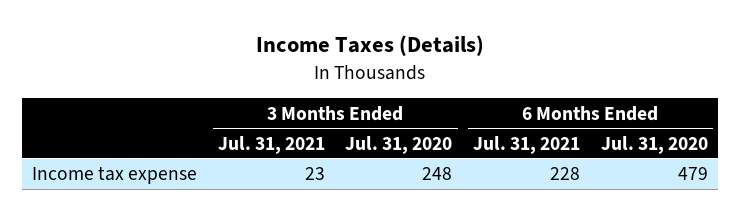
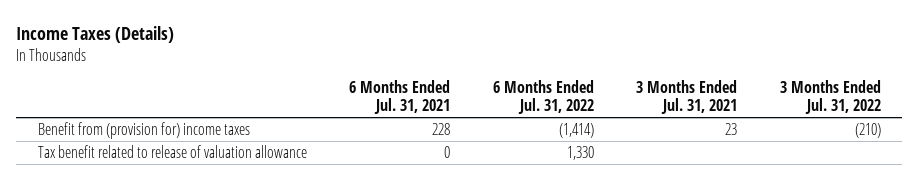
[345,135,453,154] Jul. 31, 2020 -> none
[600,135,708,154] Jul. 31, 2020 -> none
none -> [492,80,594,115] 6 Months Ended Jul. 31, 2022
none -> [779,80,881,115] 3 Months Ended Jul. 31, 2022
[31,166,197,185] Income tax expense -> [37,121,250,139] Benefit from (provision for) income taxes
none -> [37,144,307,158] Tax benefit related to release of valuation allowance

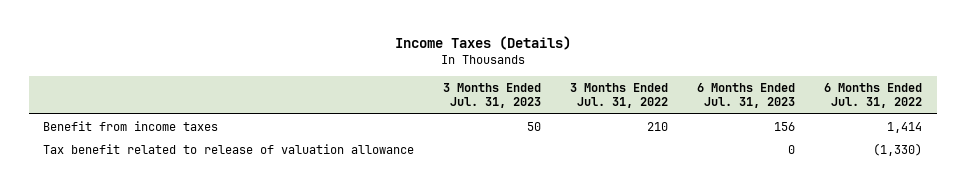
[349,80,451,115] 6 Months Ended Jul. 31, 2021 -> none
[636,80,738,115] 3 Months Ended Jul. 31, 2021 -> none
none -> [443,82,542,109] 3 Months Ended Jul. 31, 2023
none -> [697,82,796,109] 6 Months Ended Jul. 31, 2023
[37,121,250,139] Benefit from (provision for) income taxes -> [43,120,219,131] Benefit from income taxes
[558,122,594,138] (1,414) -> [887,121,923,133] 1,414
[854,122,881,138] (210) -> [647,121,669,131] 210
[566,145,594,160] 1,330 -> [873,142,923,156] (1,330)

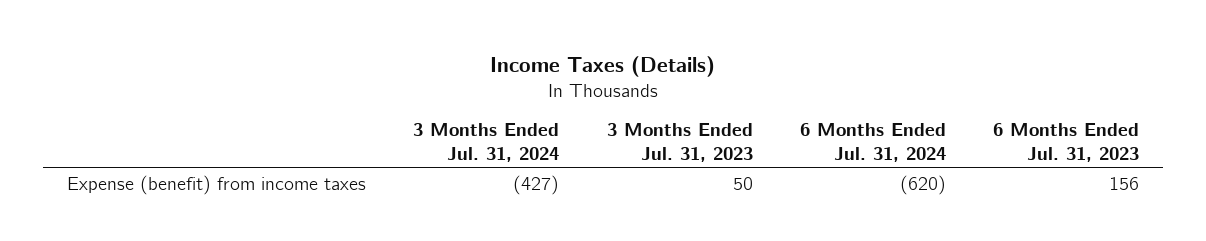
[570,82,669,109] 3 Months Ended Jul. 31, 2022 -> none
[824,82,923,109] 6 Months Ended Jul. 31, 2022 -> none
none -> [413,123,560,162] 3 Months Ended Jul. 31, 2024
none -> [800,123,947,162] 6 Months Ended Jul. 31, 2024
[43,143,415,154] Tax benefit related to release of valuation allowance -> none
[43,120,219,131] Benefit from income taxes -> [67,174,367,195] Expense (benefit) from income taxes

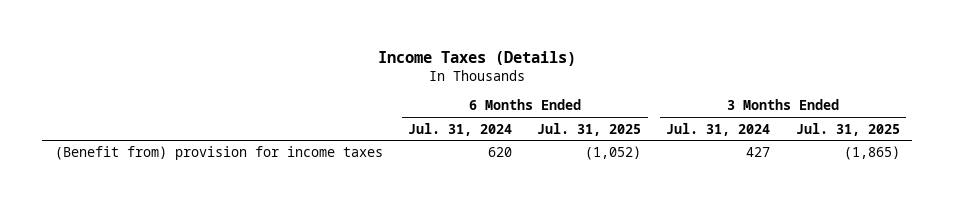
[606,123,753,162] 3 Months Ended Jul. 31, 2023 -> none
[993,123,1140,162] 6 Months Ended Jul. 31, 2023 -> none
none -> [537,122,642,136] Jul. 31, 2025
none -> [795,122,900,136] Jul. 31, 2025
[67,174,367,195] Expense (benefit) from income taxes -> [54,146,383,161] (Benefit from) provision for income taxes
[513,174,560,195] (427) -> [746,147,771,158] 427
[900,174,947,195] (620) -> [488,147,513,158] 620

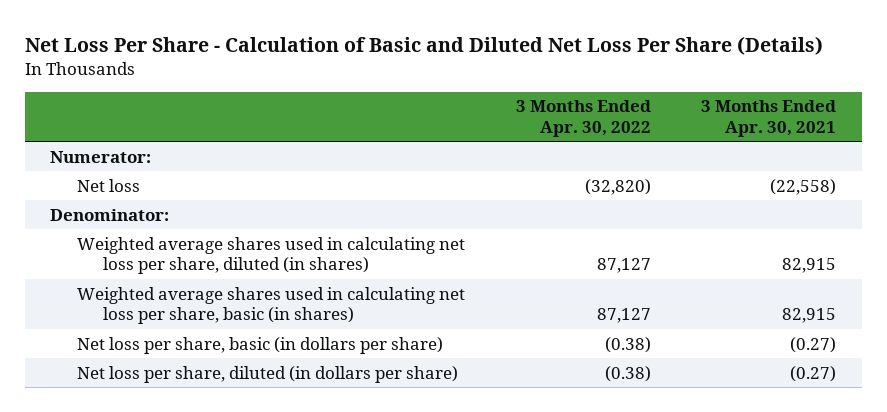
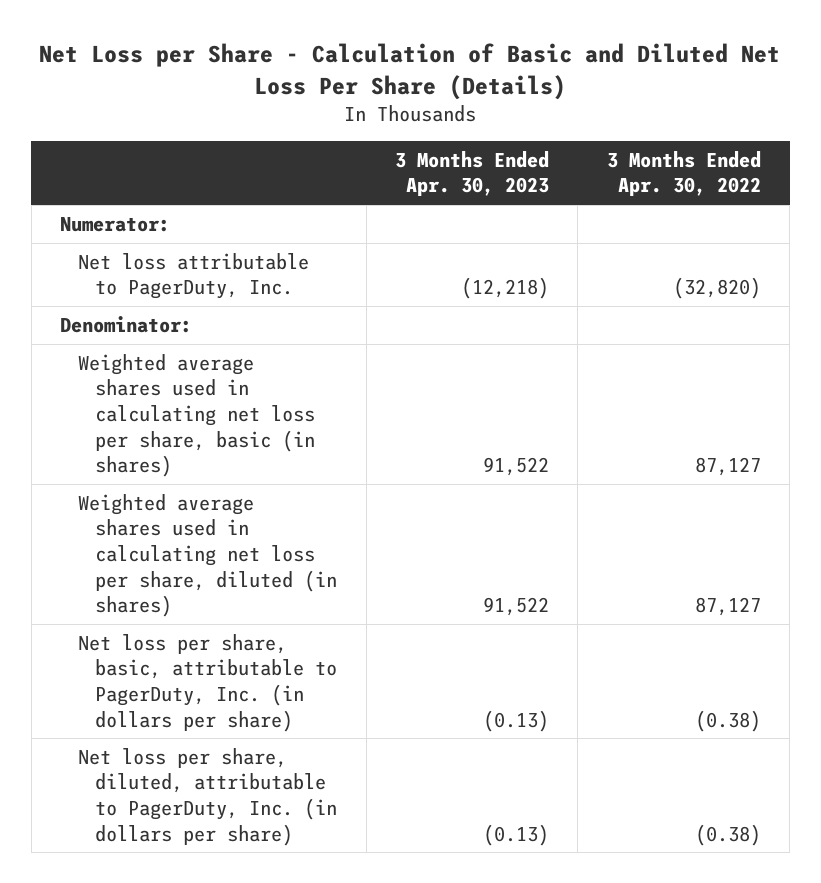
[25,35,824,55] Net Loss Per Share - Calculation of Basic and Diluted Net Loss Per Share (Details) -> [39,43,781,100] Net Loss per Share - Calculation of Basic and Diluted Net Loss Per Share (Details)
[701,100,837,137] 3 Months Ended Apr. 30, 2021 -> none
none -> [395,150,550,197] 3 Months Ended Apr. 30, 2023
[76,178,140,192] Net loss -> [77,252,309,300] Net loss attributable to PagerDuty, Inc.
[76,236,465,275] Weighted average shares used in calculating net loss per share, diluted (in shares) -> [77,493,338,618] Weighted average shares used in calculating net loss per share, diluted (in shares)
[76,336,443,354] Net loss per share, basic (in dollars per share) -> [77,633,338,732] Net loss per share, basic, attributable to PagerDuty, Inc. (in dollars per share)
[76,365,458,383] Net loss per share, diluted (in dollars per share) -> [77,747,338,846] Net loss per share, diluted, attributable to PagerDuty, Inc. (in dollars per share)

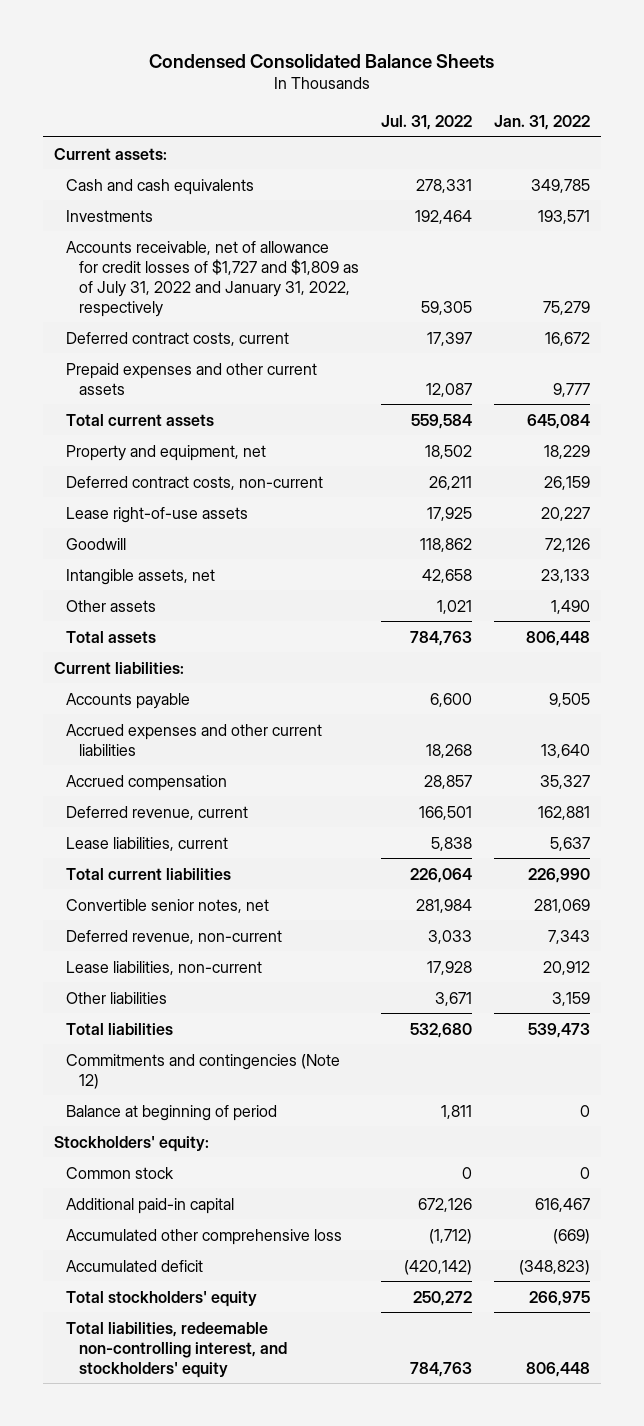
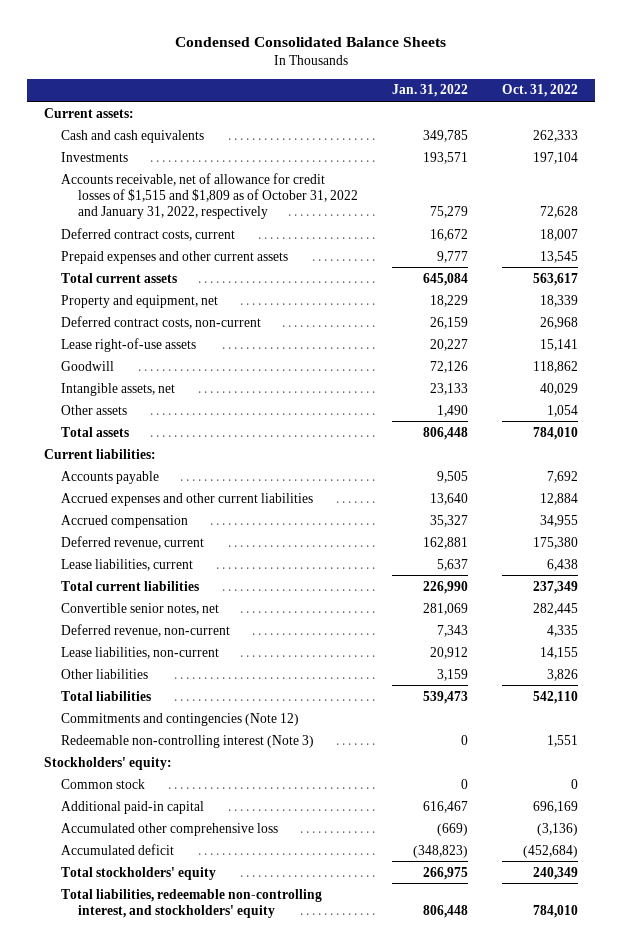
[380,115,472,131] Jul. 31, 2022 -> none
none -> [501,84,578,98] Oct. 31, 2022
[66,240,359,317] Accounts receivable, net of allowance for credit losses of $1,727 and $1,809 as of July 31, 2022 and January 31, 2022, respectively -> [60,172,358,220] Accounts receivable, net of allowance for credit losses of $1,515 and $1,809 as of October 31, 2022 and January 31, 2022, respectively
[66,1104,278,1121] Balance at beginning of period -> [60,734,314,748] Redeemable non-controlling interest (Note 3)

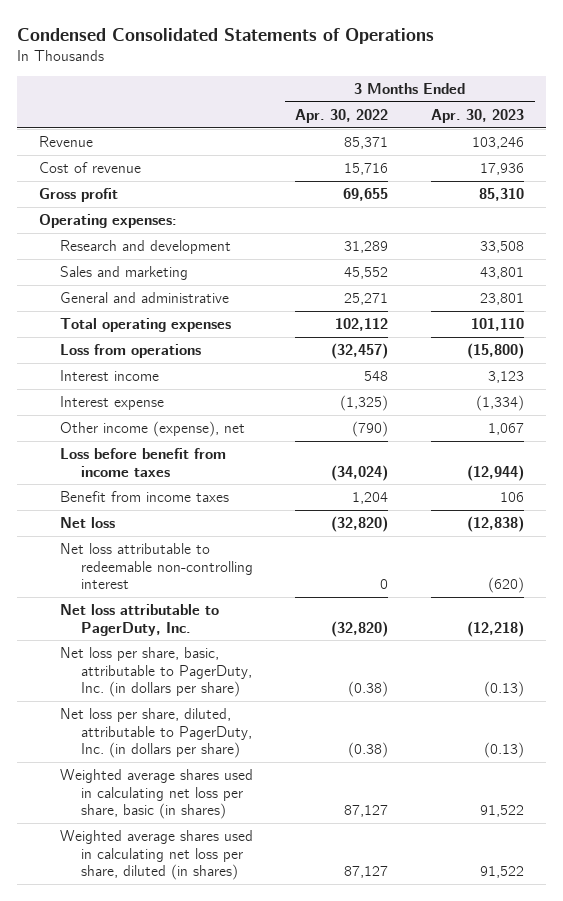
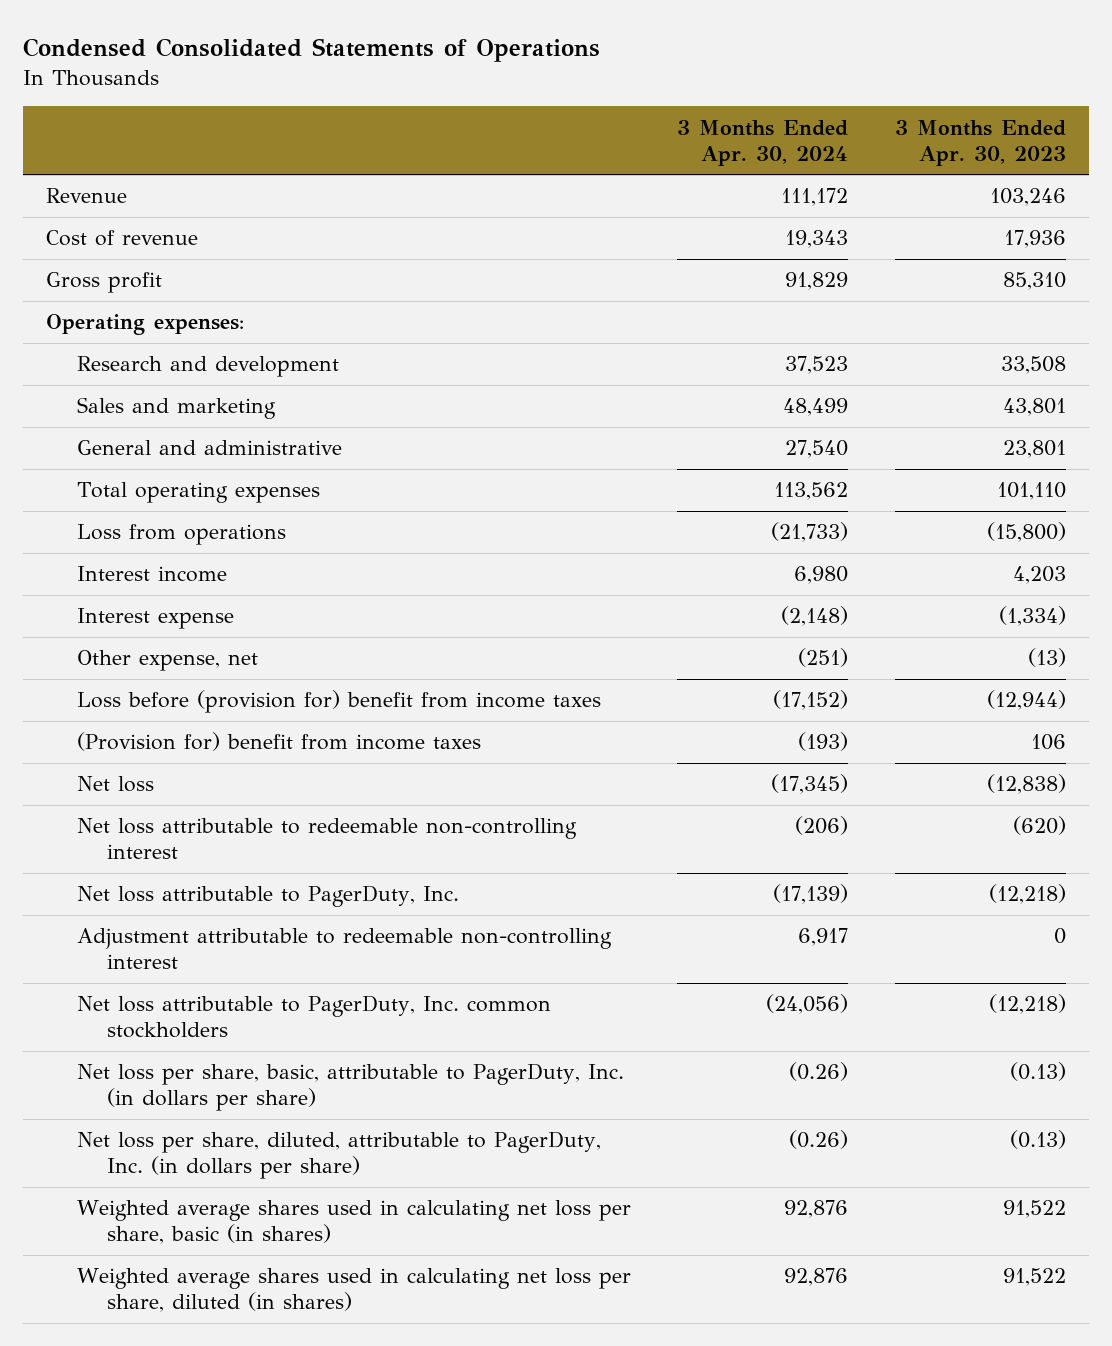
[295,108,389,123] Apr. 30, 2022 -> none
none -> [677,119,849,166] 3 Months Ended Apr. 30, 2024
[488,371,525,384] 3,123 -> [1012,566,1066,585] 4,203
[59,421,245,438] Other income (expense), net -> [76,650,258,672] Other expense, net
[488,423,525,436] 1,067 -> [1027,648,1066,668] (13)
[59,448,226,477] Loss before benefit from income taxes -> [76,690,601,714] Loss before (provision for) benefit from income taxes
[59,491,229,503] Benefit from income taxes -> [76,732,481,752] (Provision for) benefit from income taxes
none -> [76,928,612,970] Adjustment attributable to redeemable non-controlling interest
none -> [76,995,551,1039] Net loss attributable to PagerDuty, Inc. common stockholders

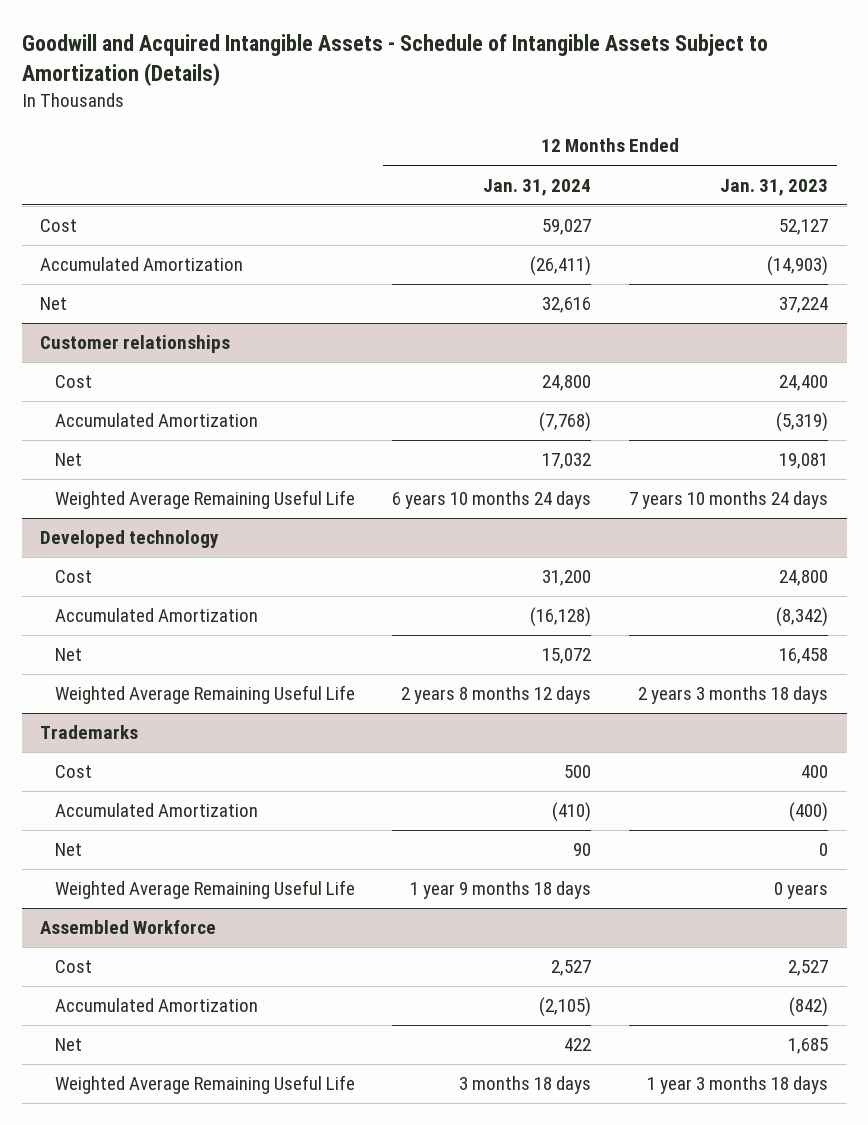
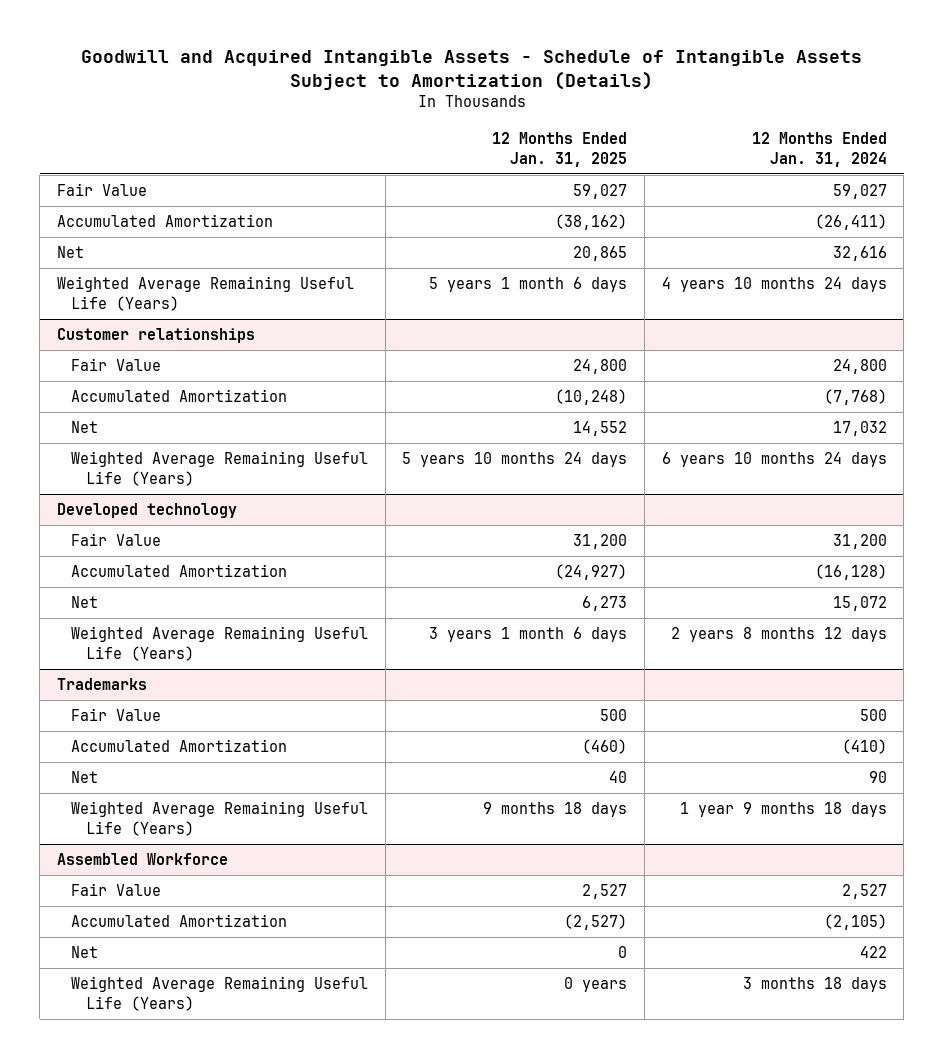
[719,178,828,196] Jan. 31, 2023 -> none
none -> [492,131,628,167] 12 Months Ended Jan. 31, 2025
[40,219,78,233] Cost -> [56,183,147,197] Fair Value
none -> [56,276,354,311] Weighted Average Remaining Useful Life (Years)
[54,375,92,389] Cost -> [71,358,162,372] Fair Value
[54,490,355,510] Weighted Average Remaining Useful Life -> [71,451,369,486] Weighted Average Remaining Useful Life (Years)
[54,570,92,584] Cost -> [71,533,162,547] Fair Value
[54,685,355,705] Weighted Average Remaining Useful Life -> [71,626,369,661] Weighted Average Remaining Useful Life (Years)
[54,765,92,779] Cost -> [71,708,162,722] Fair Value
[54,880,355,900] Weighted Average Remaining Useful Life -> [71,801,369,836] Weighted Average Remaining Useful Life (Years)
[54,960,92,974] Cost -> [71,883,162,897] Fair Value
[54,1075,355,1095] Weighted Average Remaining Useful Life -> [71,976,369,1011] Weighted Average Remaining Useful Life (Years)

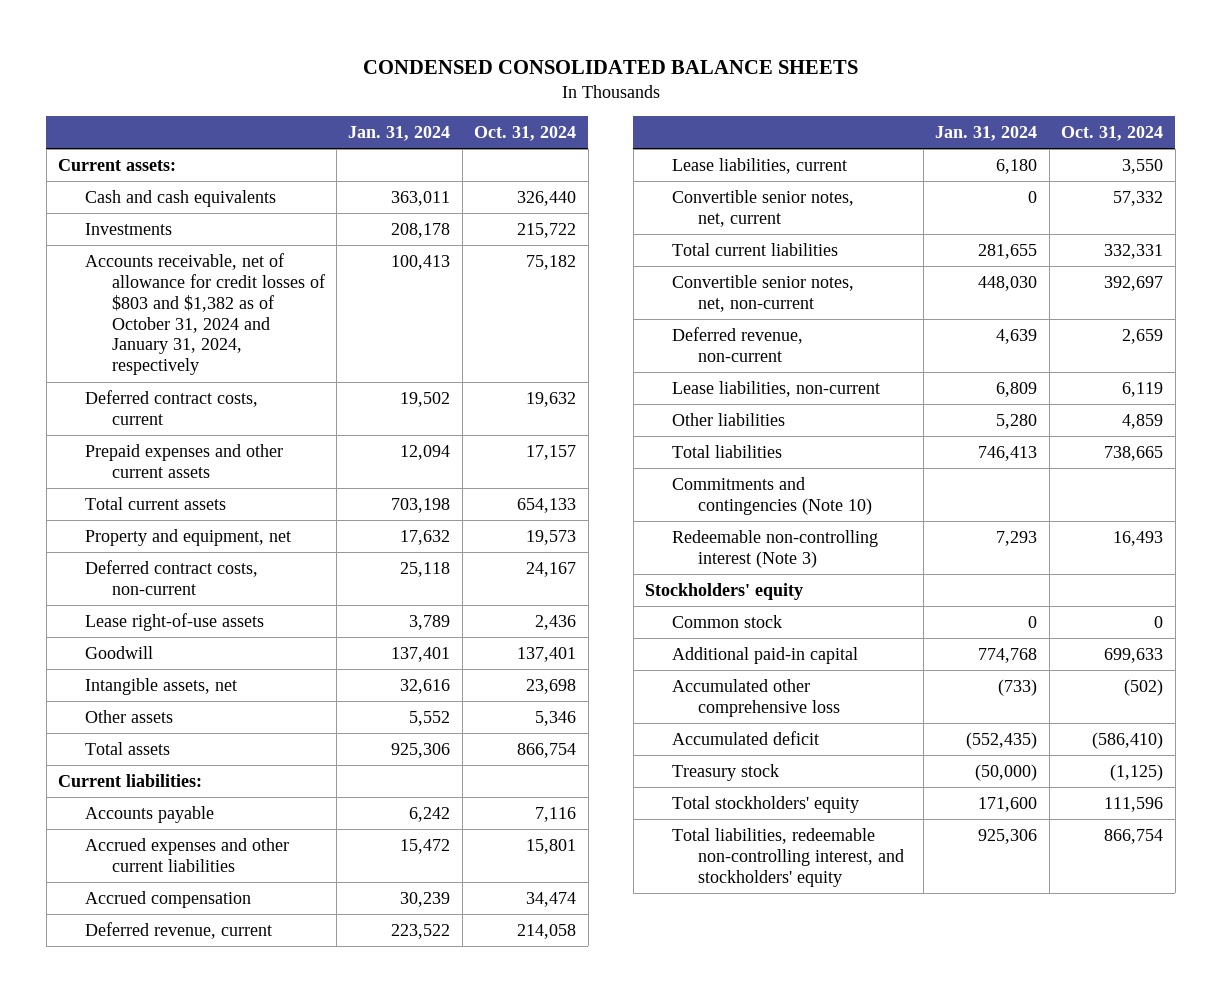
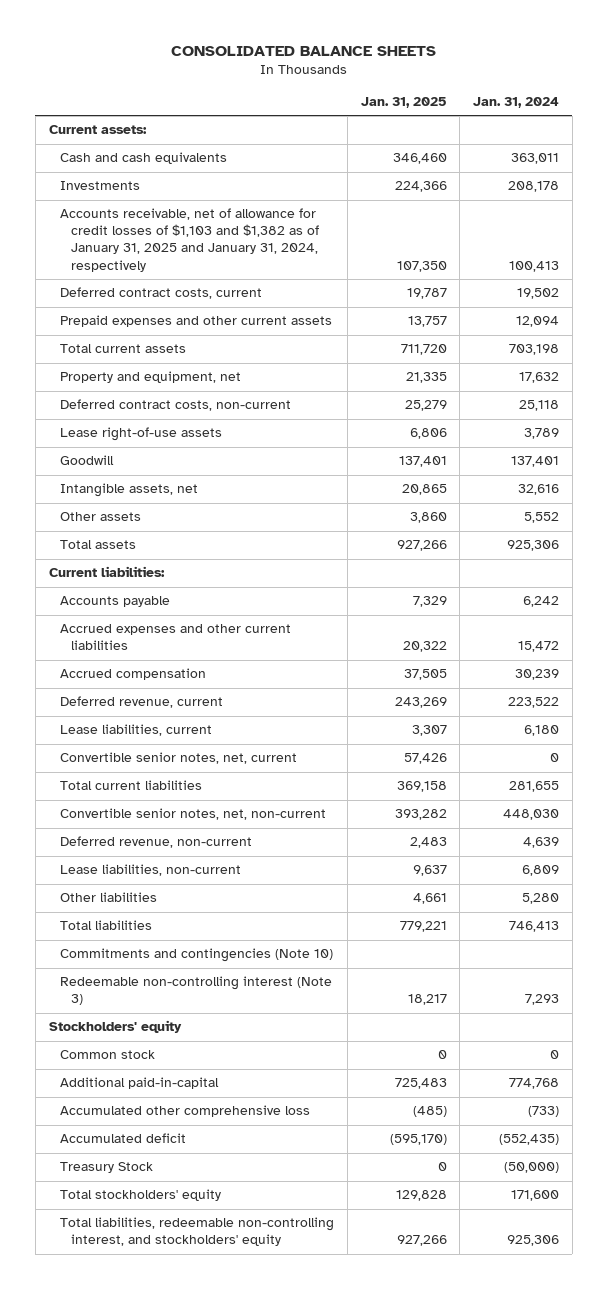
[362,60,858,75] CONDENSED CONSOLIDATED BALANCE SHEETS -> [170,46,436,57] CONSOLIDATED BALANCE SHEETS
[474,126,577,142] Oct. 31, 2024 -> none
none -> [360,97,447,109] Jan. 31, 2025
[84,252,325,376] Accounts receivable, net of allowance for credit losses of $803 and $1,382 as of October 31, 2024 and January 31, 2024, respectively -> [60,208,320,272] Accounts receivable, net of allowance for credit losses of $1,103 and $1,382 as of January 31, 2025 and January 31, 2024, respectively
[671,646,858,664] Additional paid-in capital -> [60,1077,220,1090] Additional paid-in-capital
[671,763,779,781] Treasury stock -> [60,1162,154,1174] Treasury Stock

